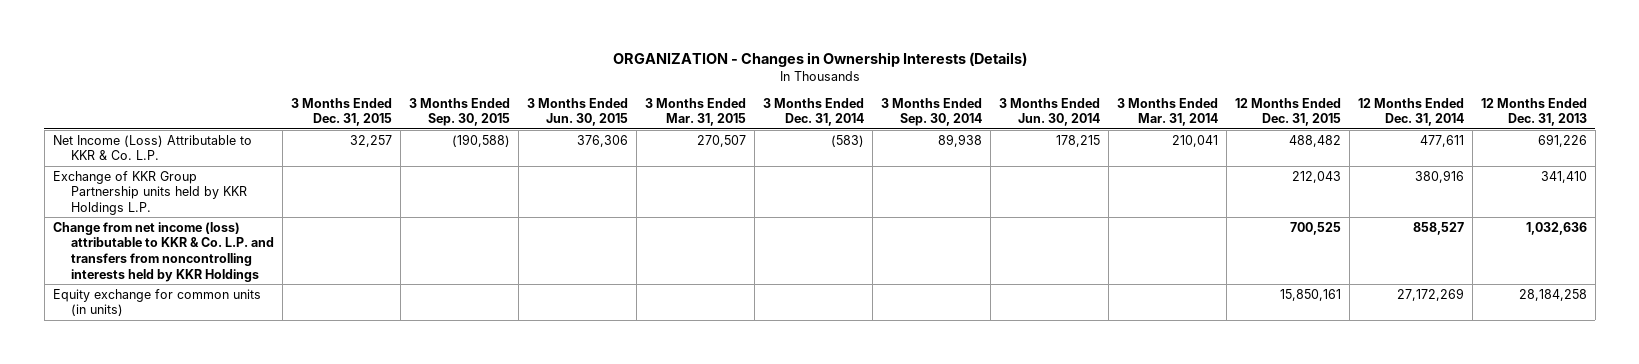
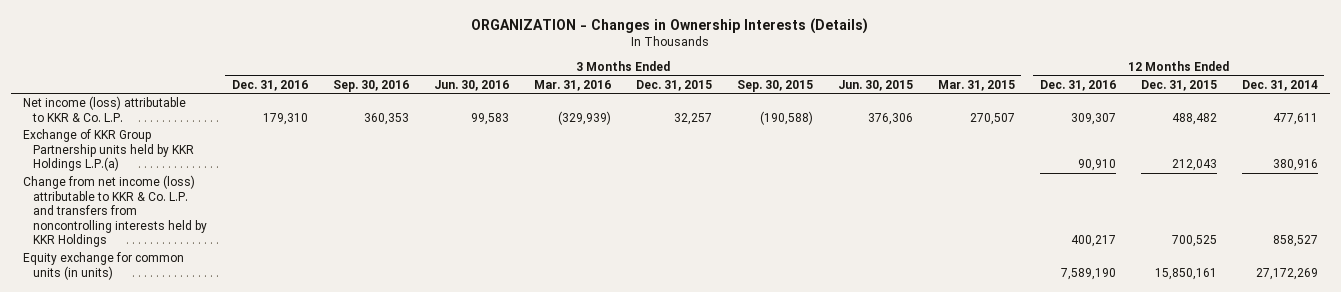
[762,97,864,127] 3 Months Ended Dec. 31, 2014 -> none
[880,97,982,127] 3 Months Ended Sep. 30, 2014 -> none
[998,97,1100,127] 3 Months Ended Jun. 30, 2014 -> none
[1116,97,1218,127] 3 Months Ended Mar. 31, 2014 -> none
[1480,97,1587,127] 12 Months Ended Dec. 31, 2013 -> none
none -> [231,79,308,91] Dec. 31, 2016
none -> [332,79,409,92] Sep. 30, 2016
none -> [433,79,509,91] Jun. 30, 2016
none -> [533,79,611,91] Mar. 31, 2016
none -> [1039,79,1116,91] Dec. 31, 2016
[52,134,252,161] Net Income (Loss) Attributable to KKR & Co. L.P. -> [23,96,187,122] Net income (loss) attributable to KKR & Co. L.P.
[52,170,247,215] Exchange of KKR Group Partnership units held by KKR Holdings L.P. -> [23,129,194,172] Exchange of KKR Group Partnership units held by KKR Holdings L.P.(a)

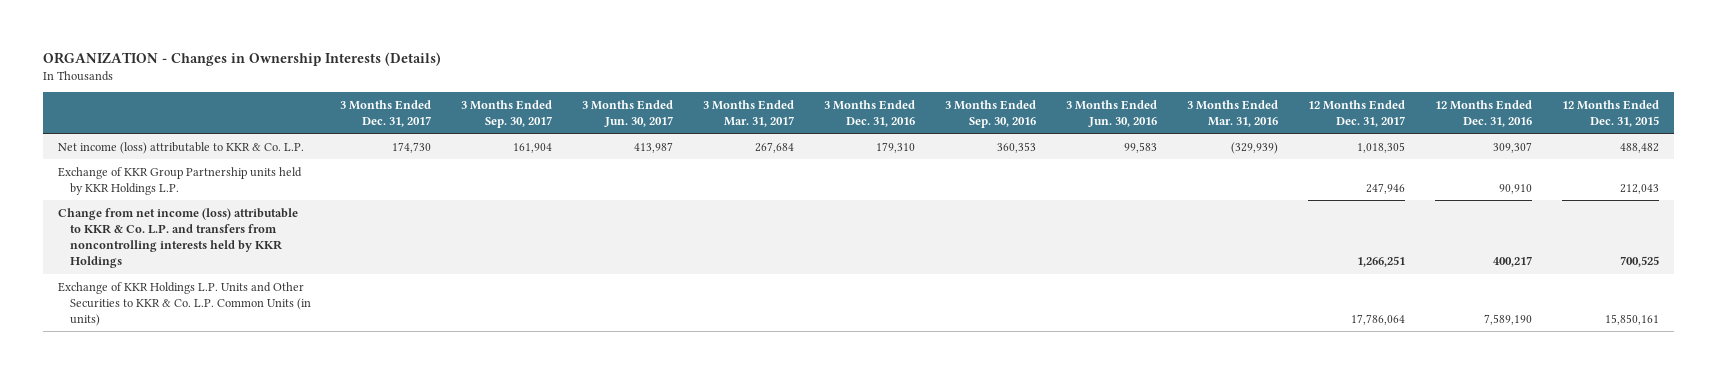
[635,79,712,91] Dec. 31, 2015 -> none
[736,79,813,92] Sep. 30, 2015 -> none
[837,79,913,91] Jun. 30, 2015 -> none
[937,79,1015,91] Mar. 31, 2015 -> none
[1241,79,1318,91] Dec. 31, 2014 -> none
none -> [340,99,432,127] 3 Months Ended Dec. 31, 2017
none -> [461,99,553,128] 3 Months Ended Sep. 30, 2017
none -> [582,99,674,127] 3 Months Ended Jun. 30, 2017
none -> [703,99,795,127] 3 Months Ended Mar. 31, 2017
none -> [1308,99,1406,127] 12 Months Ended Dec. 31, 2017
[23,129,194,172] Exchange of KKR Group Partnership units held by KKR Holdings L.P.(a) -> [58,166,303,195] Exchange of KKR Group Partnership units held by KKR Holdings L.P.
[23,252,185,280] Equity exchange for common units (in units) -> [58,281,311,326] Exchange of KKR Holdings L.P. Units and Other Securities to KKR & Co. L.P. Common Units (in units)

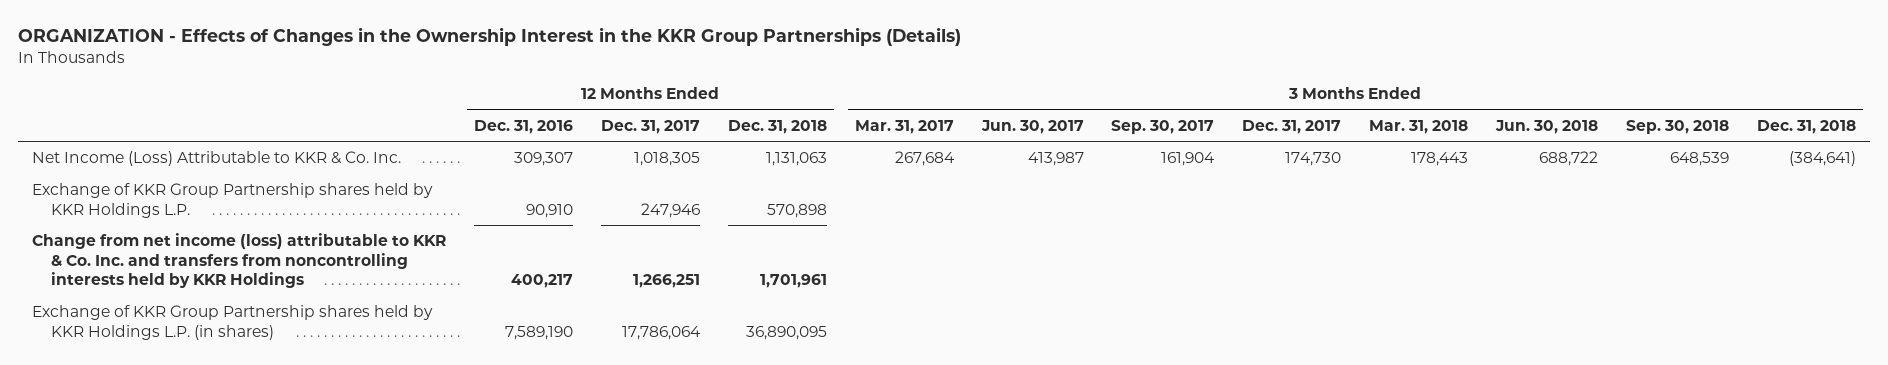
[43,51,442,66] ORGANIZATION - Changes in Ownership Interests (Details) -> [18,27,962,47] ORGANIZATION - Effects of Changes in the Ownership Interest in the KKR Group Partnerships (Details)
[824,99,916,127] 3 Months Ended Dec. 31, 2016 -> none
[945,99,1037,128] 3 Months Ended Sep. 30, 2016 -> none
[1066,99,1158,127] 3 Months Ended Jun. 30, 2016 -> none
[1187,99,1279,127] 3 Months Ended Mar. 31, 2016 -> none
[1561,99,1659,127] 12 Months Ended Dec. 31, 2015 -> none
none -> [727,119,827,134] Dec. 31, 2018
none -> [1369,119,1469,134] Mar. 31, 2018
none -> [1494,119,1598,134] Jun. 30, 2018
none -> [1625,119,1729,134] Sep. 30, 2018
none -> [1756,119,1856,134] Dec. 31, 2018
[58,141,305,154] Net income (loss) attributable to KKR & Co. L.P. -> [32,151,402,167] Net Income (Loss) Attributable to KKR & Co. Inc.
[58,166,303,195] Exchange of KKR Group Partnership units held by KKR Holdings L.P. -> [32,183,434,218] Exchange of KKR Group Partnership shares held by KKR Holdings L.P.
[58,207,299,268] Change from net income (loss) attributable to KKR & Co. L.P. and transfers from noncontrolling interests held by KKR Holdings -> [32,233,447,289] Change from net income (loss) attributable to KKR & Co. Inc. and transfers from noncontrolling interests held by KKR Holdings
[58,281,311,326] Exchange of KKR Holdings L.P. Units and Other Securities to KKR & Co. L.P. Common Units (in units) -> [32,305,434,340] Exchange of KKR Group Partnership shares held by KKR Holdings L.P. (in shares)

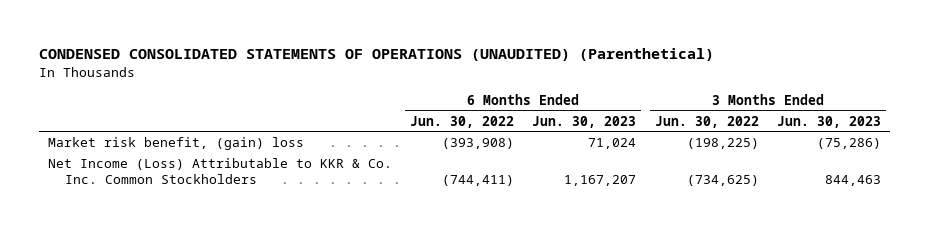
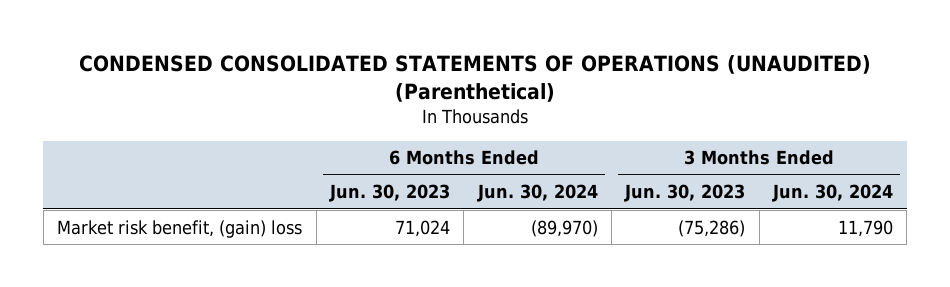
[410,115,515,128] Jun. 30, 2022 -> none
[654,115,759,128] Jun. 30, 2022 -> none
none -> [476,184,598,203] Jun. 30, 2024
none -> [772,184,894,203] Jun. 30, 2024
[47,158,392,185] Net Income (Loss) Attributable to KKR & Co. Inc. Common Stockholders -> none

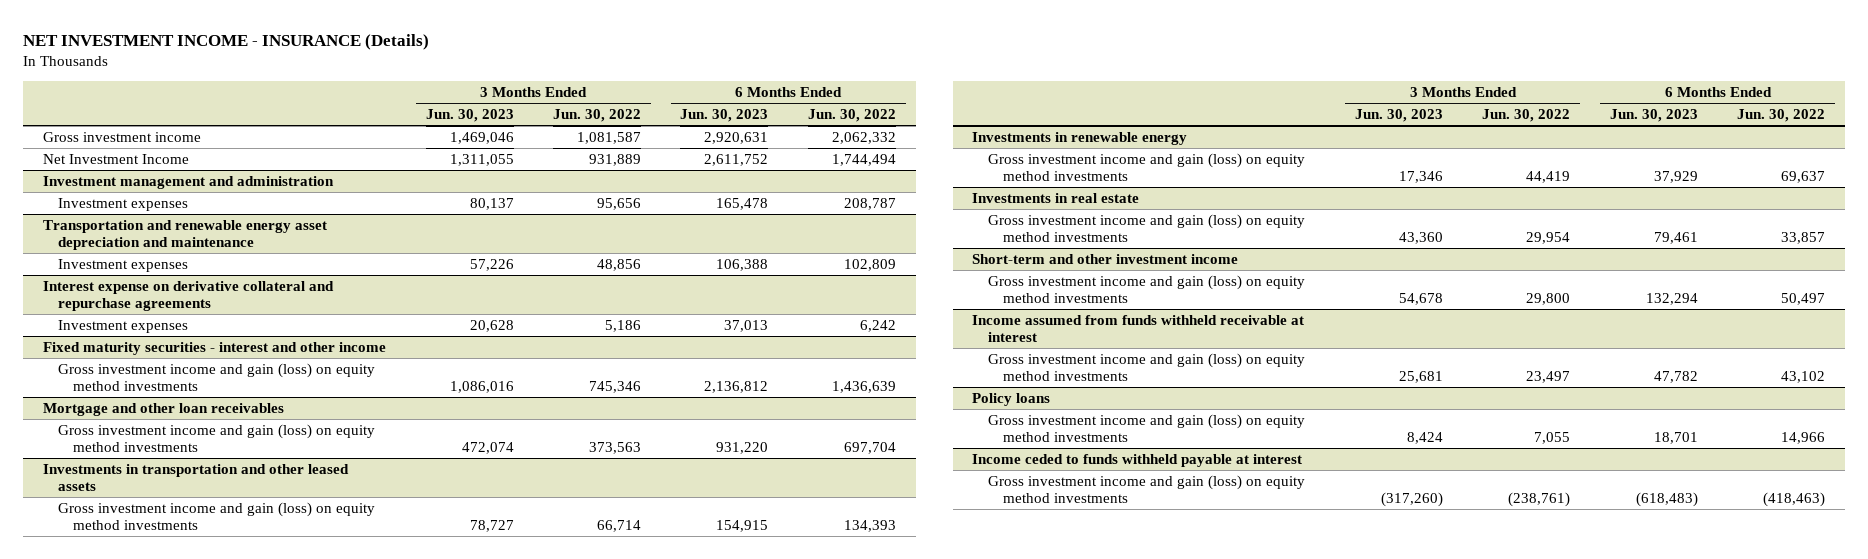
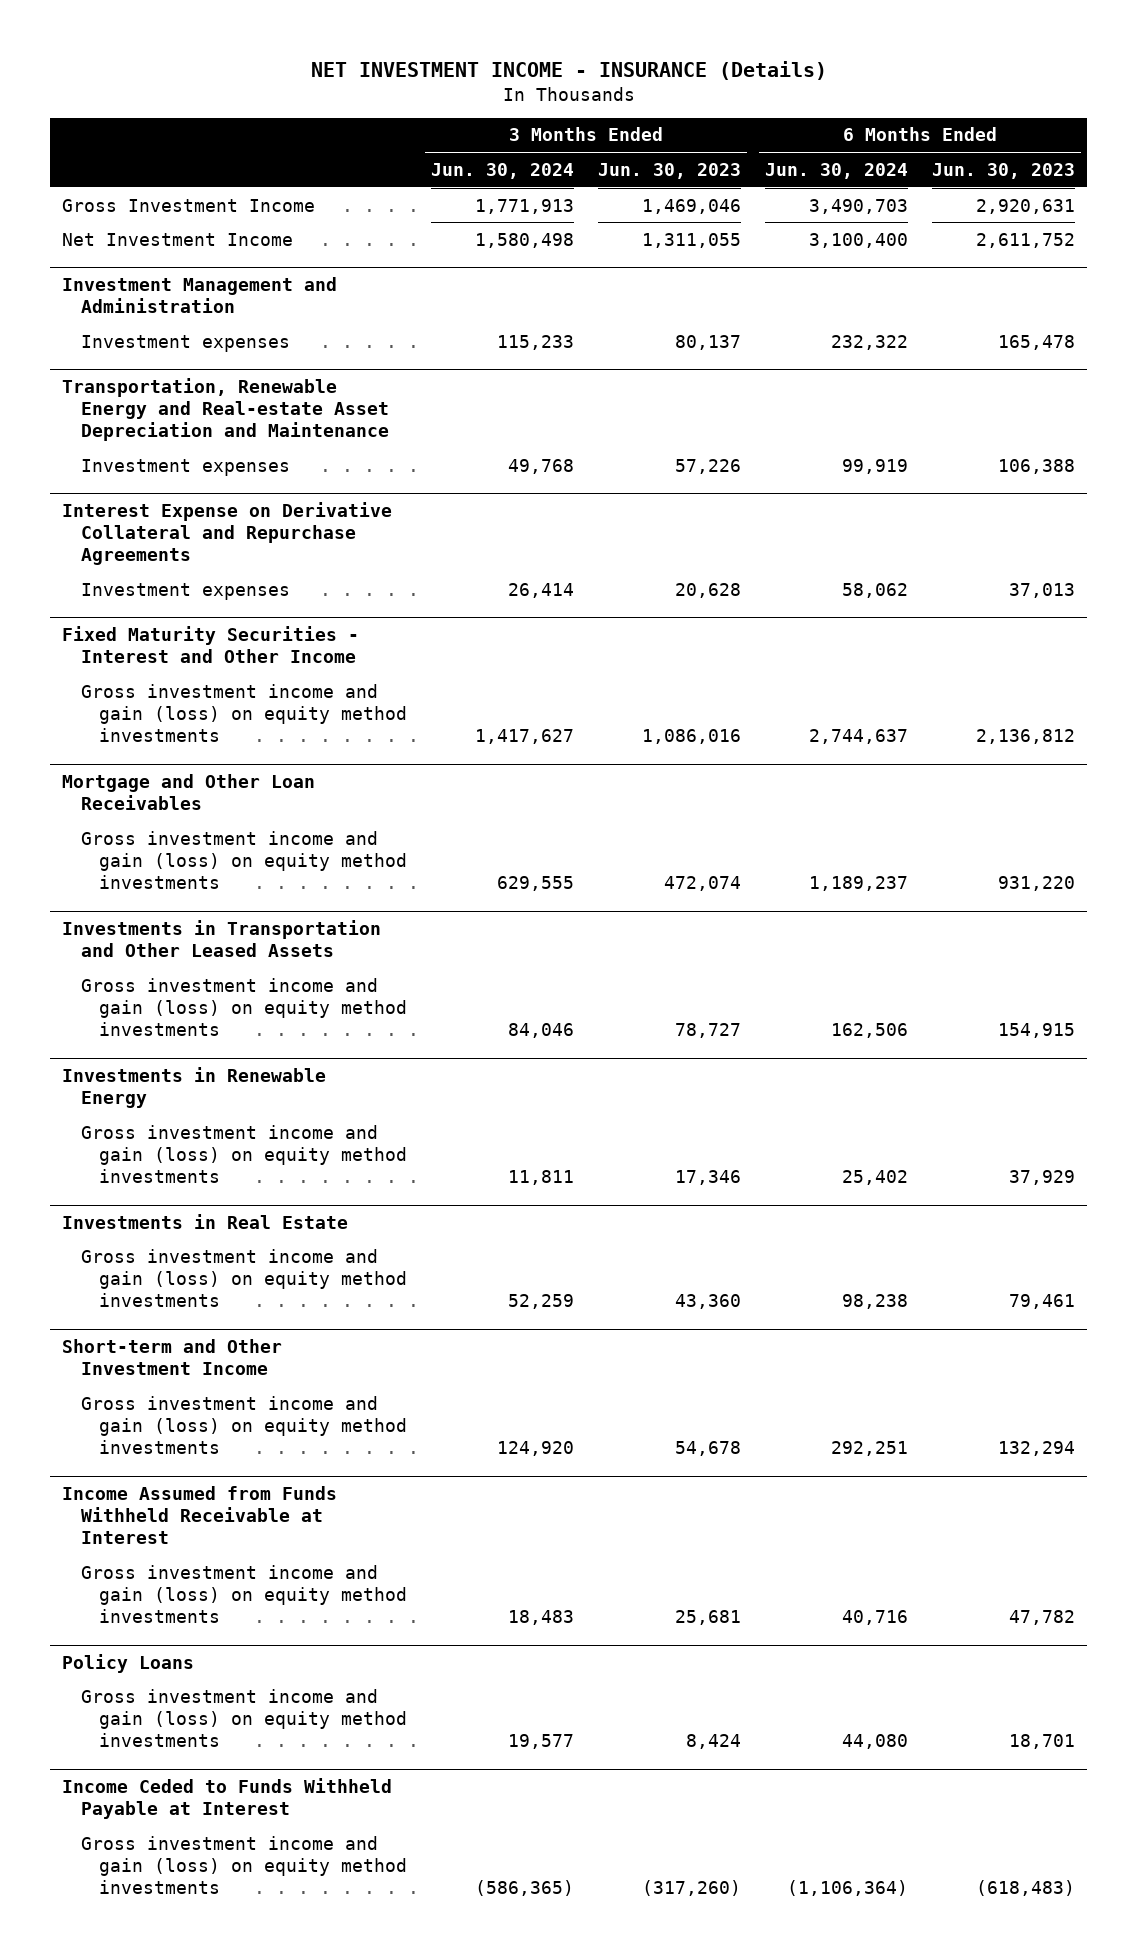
[552,109,641,123] Jun. 30, 2022 -> none
[807,109,896,123] Jun. 30, 2022 -> none
none -> [431,162,575,179] Jun. 30, 2024
none -> [765,162,909,179] Jun. 30, 2024
[43,131,202,142] Gross investment income -> [62,198,316,212] Gross Investment Income
[43,175,335,189] Investment management and administration -> [62,276,338,313] Investment Management and Administration
[43,219,328,251] Transportation and renewable energy asset depreciation and maintenance -> [62,377,389,441] Transportation, Renewable Energy and Real-estate Asset Depreciation and Maintenance
[43,280,335,312] Interest expense on derivative collateral and repurchase agreements -> [62,501,393,565] Interest Expense on Derivative Collateral and Repurchase Agreements
[43,341,387,355] Fixed maturity securities - interest and other income -> [62,625,360,663] Fixed Maturity Securities - Interest and Other Income
[43,402,285,416] Mortgage and other loan receivables -> [62,773,316,810] Mortgage and Other Loan Receivables
[43,463,350,492] Investments in transportation and other leased assets -> [62,919,382,957] Investments in Transportation and Other Leased Assets
[972,131,1188,145] Investments in renewable energy -> [62,1066,327,1108] Investments in Renewable Energy
[972,192,1140,203] Investments in real estate -> [62,1213,349,1229] Investments in Real Estate
[972,253,1239,264] Short-term and other investment income -> [62,1338,283,1375] Short-term and Other Investment Income
[972,314,1305,343] Income assumed from funds withheld receivable at interest -> [62,1485,338,1544] Income Assumed from Funds Withheld Receivable at Interest
[972,392,1051,406] Policy loans -> [62,1653,195,1673] Policy Loans
[972,453,1303,467] Income ceded to funds withheld payable at interest -> [62,1777,393,1819] Income Ceded to Funds Withheld Payable at Interest

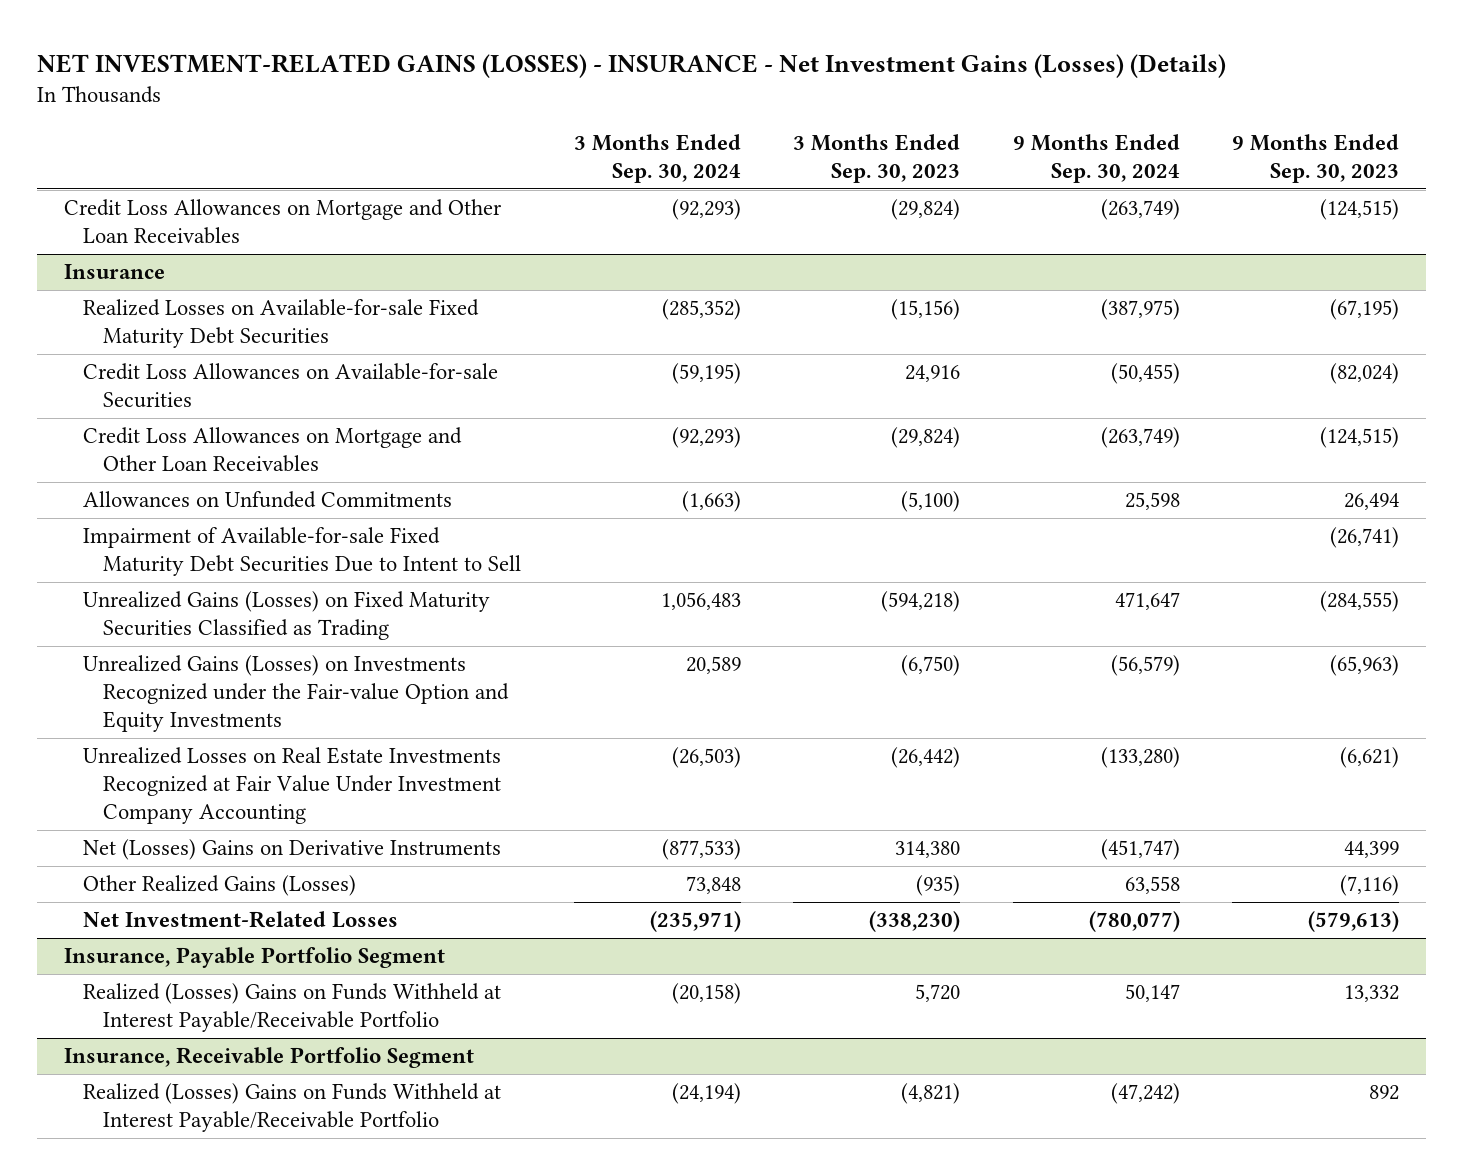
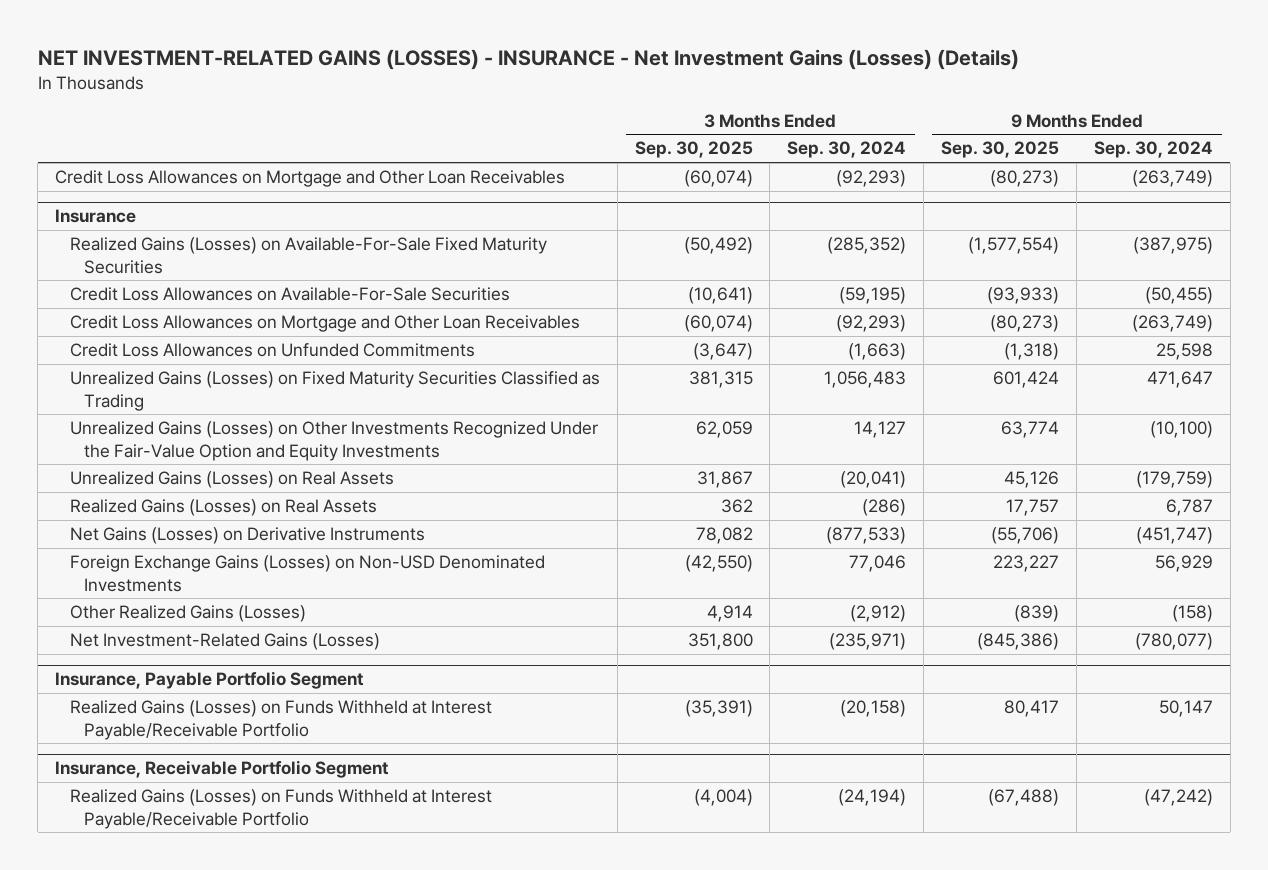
[793,133,961,183] 3 Months Ended Sep. 30, 2023 -> none
[1232,133,1400,183] 9 Months Ended Sep. 30, 2023 -> none
none -> [634,141,753,159] Sep. 30, 2025
none -> [941,141,1060,159] Sep. 30, 2025
[83,299,480,349] Realized Losses on Available-for-sale Fixed Maturity Debt Securities -> [69,237,547,274] Realized Gains (Losses) on Available-For-Sale Fixed Maturity Securities
[83,363,499,409] Credit Loss Allowances on Available-for-sale Securities -> [69,287,510,302] Credit Loss Allowances on Available-For-Sale Securities
[83,527,522,577] Impairment of Available-for-sale Fixed Maturity Debt Securities Due to Intent to Sell -> none
[83,491,453,509] Allowances on Unfunded Commitments -> [69,343,475,358] Credit Loss Allowances on Unfunded Commitments
[83,747,502,825] Unrealized Losses on Real Estate Investments Recognized at Fair Value Under Investment Company Accounting -> none
[83,655,510,733] Unrealized Gains (Losses) on Investments Recognized under the Fair-value Option and Equity Investments -> [69,421,598,461] Unrealized Gains (Losses) on Other Investments Recognized Under the Fair-Value Option and Equity Investments
[685,656,741,675] 20,589 -> [854,421,907,439] 14,127
[1110,655,1180,677] (56,579) -> [1150,421,1214,439] (10,100)
none -> [69,471,394,489] Unrealized Gains (Losses) on Real Assets
none -> [69,499,377,517] Realized Gains (Losses) on Real Assets
[83,839,502,861] Net (Losses) Gains on Derivative Instruments -> [69,527,425,545] Net Gains (Losses) on Derivative Instruments
none -> [69,555,545,592] Foreign Exchange Gains (Losses) on Non-USD Denominated Investments
[685,876,741,895] 73,848 -> [850,605,907,623] (2,912)
[1124,876,1180,895] 63,558 -> [1172,605,1214,623] (158)
[83,911,399,929] Net Investment-Related Losses -> [69,633,380,651] Net Investment-Related Gains (Losses)
[83,983,502,1033] Realized (Losses) Gains on Funds Withheld at Interest Payable/Receivable Portfolio -> [69,700,492,740] Realized Gains (Losses) on Funds Withheld at Interest Payable/Receivable Portfolio
[83,1083,502,1133] Realized (Losses) Gains on Funds Withheld at Interest Payable/Receivable Portfolio -> [69,789,492,829] Realized Gains (Losses) on Funds Withheld at Interest Payable/Receivable Portfolio

